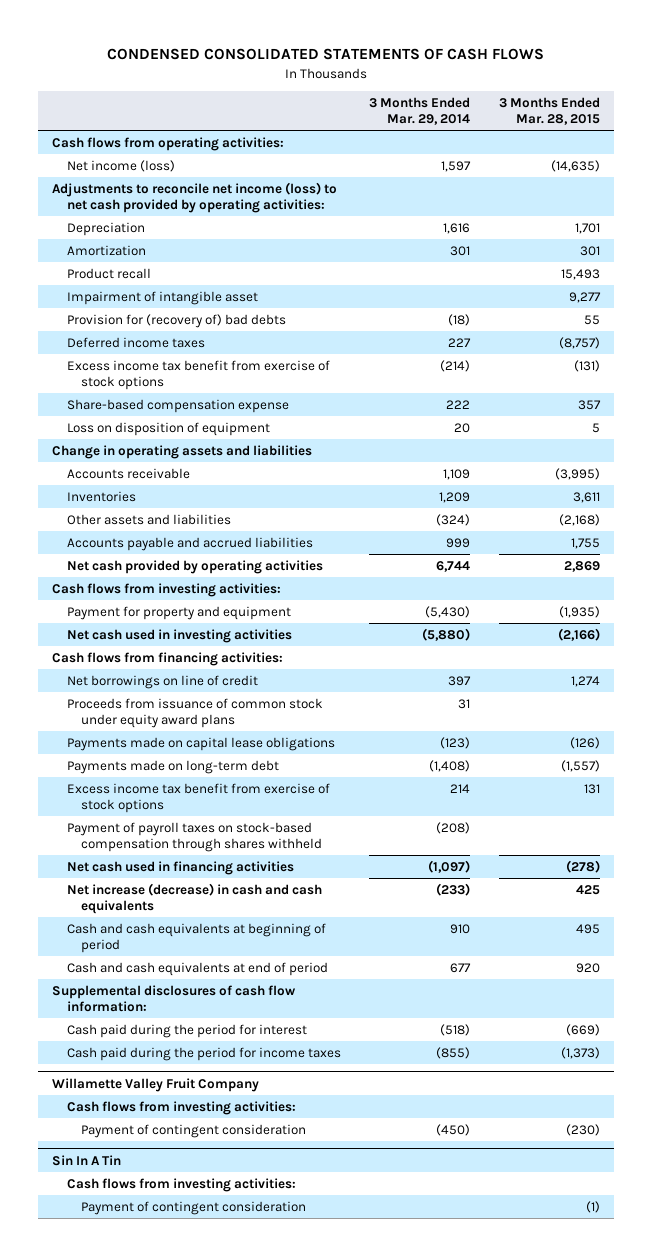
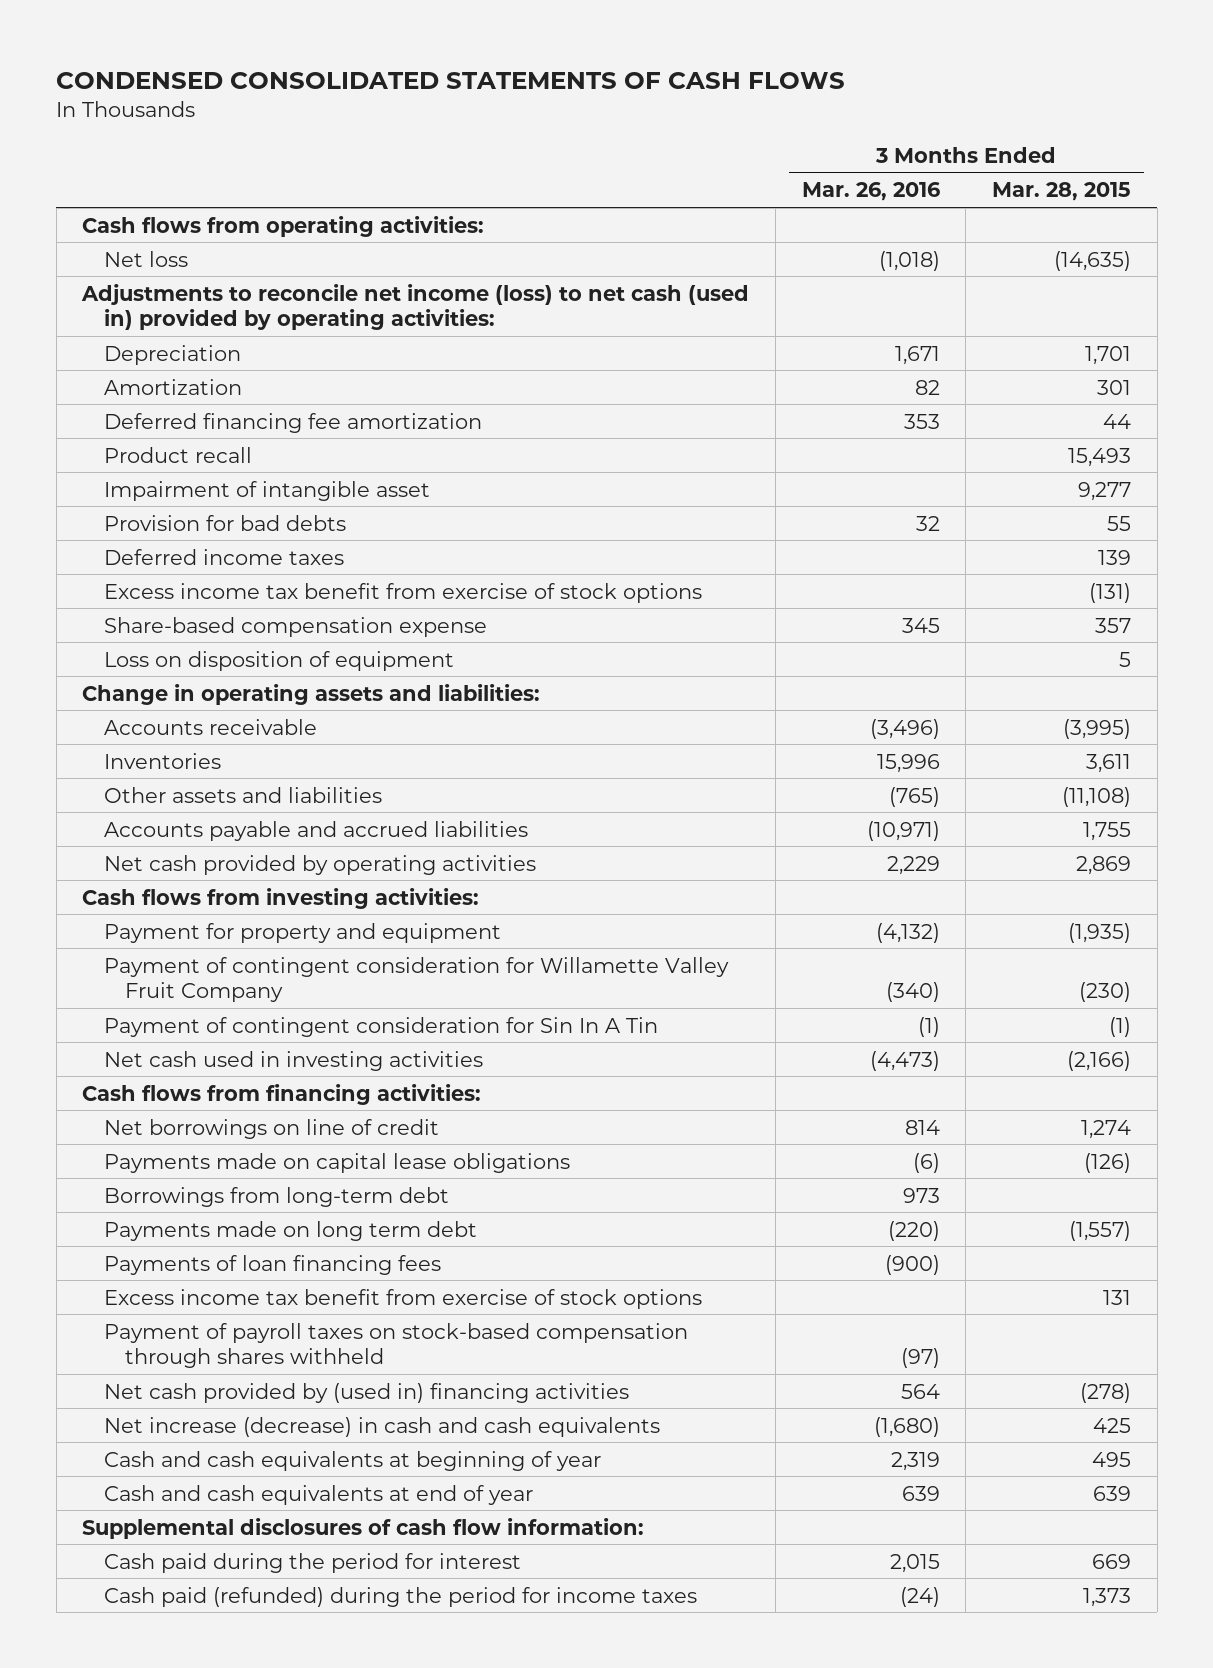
[369,97,471,125] 3 Months Ended Mar. 29, 2014 -> none
none -> [801,182,940,202] Mar. 26, 2016
[66,159,175,172] Net income (loss) -> [103,250,188,267] Net loss
[52,181,338,213] Adjustments to reconcile net income (loss) to net cash provided by operating activities: -> [81,283,750,330] Adjustments to reconcile net income (loss) to net cash (used in) provided by operating activities:
none -> [103,412,482,433] Deferred financing fee amortization
[66,313,286,328] Provision for (recovery of) bad debts -> [103,514,346,531] Provision for bad debts
[558,336,600,349] (8,757) -> [1098,549,1132,565] 139
[52,444,313,459] Change in operating assets and liabilities -> [82,683,541,705] Change in operating assets and liabilities:
[558,513,600,526] (2,168) -> [1062,786,1132,807] (11,108)
none -> [103,956,729,1002] Payment of contingent consideration for Willamette Valley Fruit Company
none -> [103,1016,658,1037] Payment of contingent consideration for Sin In A Tin
[66,697,323,728] Proceeds from issuance of common stock under equity award plans -> none
none -> [103,1186,449,1207] Borrowings from long-term debt
[66,759,279,774] Payments made on long-term debt -> [103,1220,477,1241] Payments made on long term debt
none -> [103,1254,441,1275] Payments of loan financing fees
[66,860,294,875] Net cash used in financing activities -> [103,1382,629,1403] Net cash provided by (used in) financing activities
[66,922,326,953] Cash and cash equivalents at beginning of period -> [103,1450,601,1471] Cash and cash equivalents at beginning of year
[66,961,328,976] Cash and cash equivalents at end of period -> [103,1484,533,1505] Cash and cash equivalents at end of year
[575,962,600,973] 920 -> [1093,1485,1132,1501] 639
[52,1077,260,1092] Willamette Valley Fruit Company -> none
[66,1100,296,1115] Cash flows from investing activities: -> none
[80,1123,306,1138] Payment of contingent consideration -> none
[52,1154,122,1166] Sin In A Tin -> none
[66,1177,296,1192] Cash flows from investing activities: -> none
[80,1200,306,1215] Payment of contingent consideration -> none
[565,1023,600,1036] (669) -> [1092,1553,1132,1569] 669
[66,1046,341,1061] Cash paid during the period for income taxes -> [103,1586,697,1607] Cash paid (refunded) during the period for income taxes
[560,1046,600,1059] (1,373) -> [1083,1587,1132,1607] 1,373

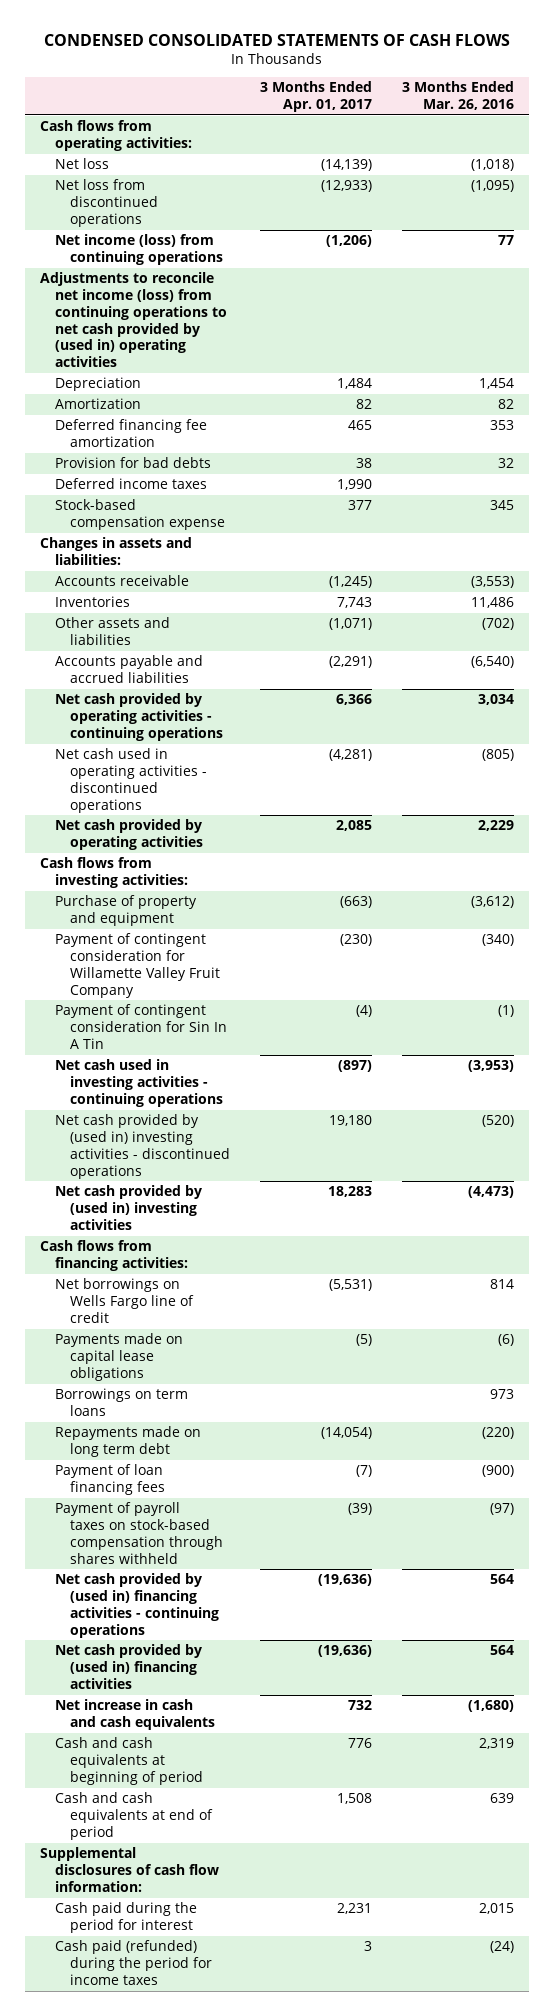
[992,182,1132,202] Mar. 28, 2015 -> none
none -> [259,81,372,113] 3 Months Ended Apr. 01, 2017
none -> [55,179,158,227] Net loss from discontinued operations
none -> [55,234,223,265] Net income (loss) from continuing operations
[81,283,750,330] Adjustments to reconcile net income (loss) to net cash (used in) provided by operating activities: -> [40,272,228,368] Adjustments to reconcile net income (loss) from continuing operations to net cash provided by (used in) operating activities
[894,345,940,365] 1,671 -> [478,378,514,390] 1,454
[103,446,252,463] Product recall -> none
[103,480,430,501] Impairment of intangible asset -> none
[103,582,702,603] Excess income tax benefit from exercise of stock options -> none
[103,650,454,671] Loss on disposition of equipment -> none
[103,616,487,637] Share-based compensation expense -> [55,499,225,530] Stock-based compensation expense
[82,683,541,705] Change in operating assets and liabilities: -> [40,537,193,565] Changes in assets and liabilities:
[869,718,940,739] (3,496) -> [470,576,514,589] (3,553)
[876,753,940,773] 15,996 -> [470,597,514,609] 11,486
[888,786,940,807] (765) -> [481,618,514,631] (702)
[866,820,940,841] (10,971) -> [470,656,514,669] (6,540)
none -> [55,693,223,741] Net cash provided by operating activities - continuing operations
none -> [55,748,207,813] Net cash used in operating activities - discontinued operations
[103,922,501,943] Payment for property and equipment -> [55,895,198,926] Purchase of property and equipment
[875,922,940,943] (4,132) -> [470,896,514,909] (3,612)
[103,1050,483,1071] Net cash used in investing activities -> [55,1059,223,1107] Net cash used in investing activities - continuing operations
[869,1050,940,1071] (4,473) -> [467,1060,514,1073] (3,953)
none -> [55,1114,230,1179] Net cash provided by (used in) investing activities - discontinued operations
none -> [55,1185,203,1230] Net cash provided by (used in) investing activities
[103,1118,439,1139] Net borrowings on line of credit -> [55,1278,194,1323] Net borrowings on Wells Fargo line of credit
[103,1288,702,1309] Excess income tax benefit from exercise of stock options -> none
[103,1186,449,1207] Borrowings from long-term debt -> [55,1388,189,1416] Borrowings on term loans
[103,1220,477,1241] Payments made on long term debt -> [55,1426,202,1457] Repayments made on long term debt
[103,1254,441,1275] Payments of loan financing fees -> [55,1464,165,1495] Payment of loan financing fees
none -> [55,1573,219,1638] Net cash provided by (used in) financing activities - continuing operations
[103,1416,660,1437] Net increase (decrease) in cash and cash equivalents -> [55,1699,215,1730] Net increase in cash and cash equivalents
[103,1450,601,1471] Cash and cash equivalents at beginning of year -> [55,1737,203,1785] Cash and cash equivalents at beginning of period
[103,1484,533,1505] Cash and cash equivalents at end of year -> [55,1792,213,1840] Cash and cash equivalents at end of period

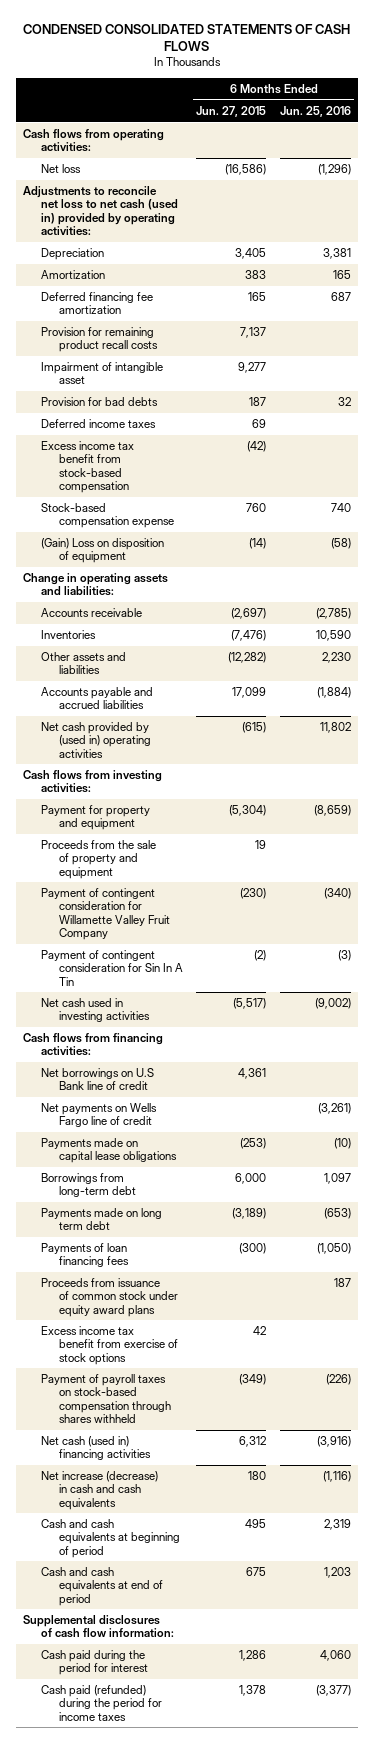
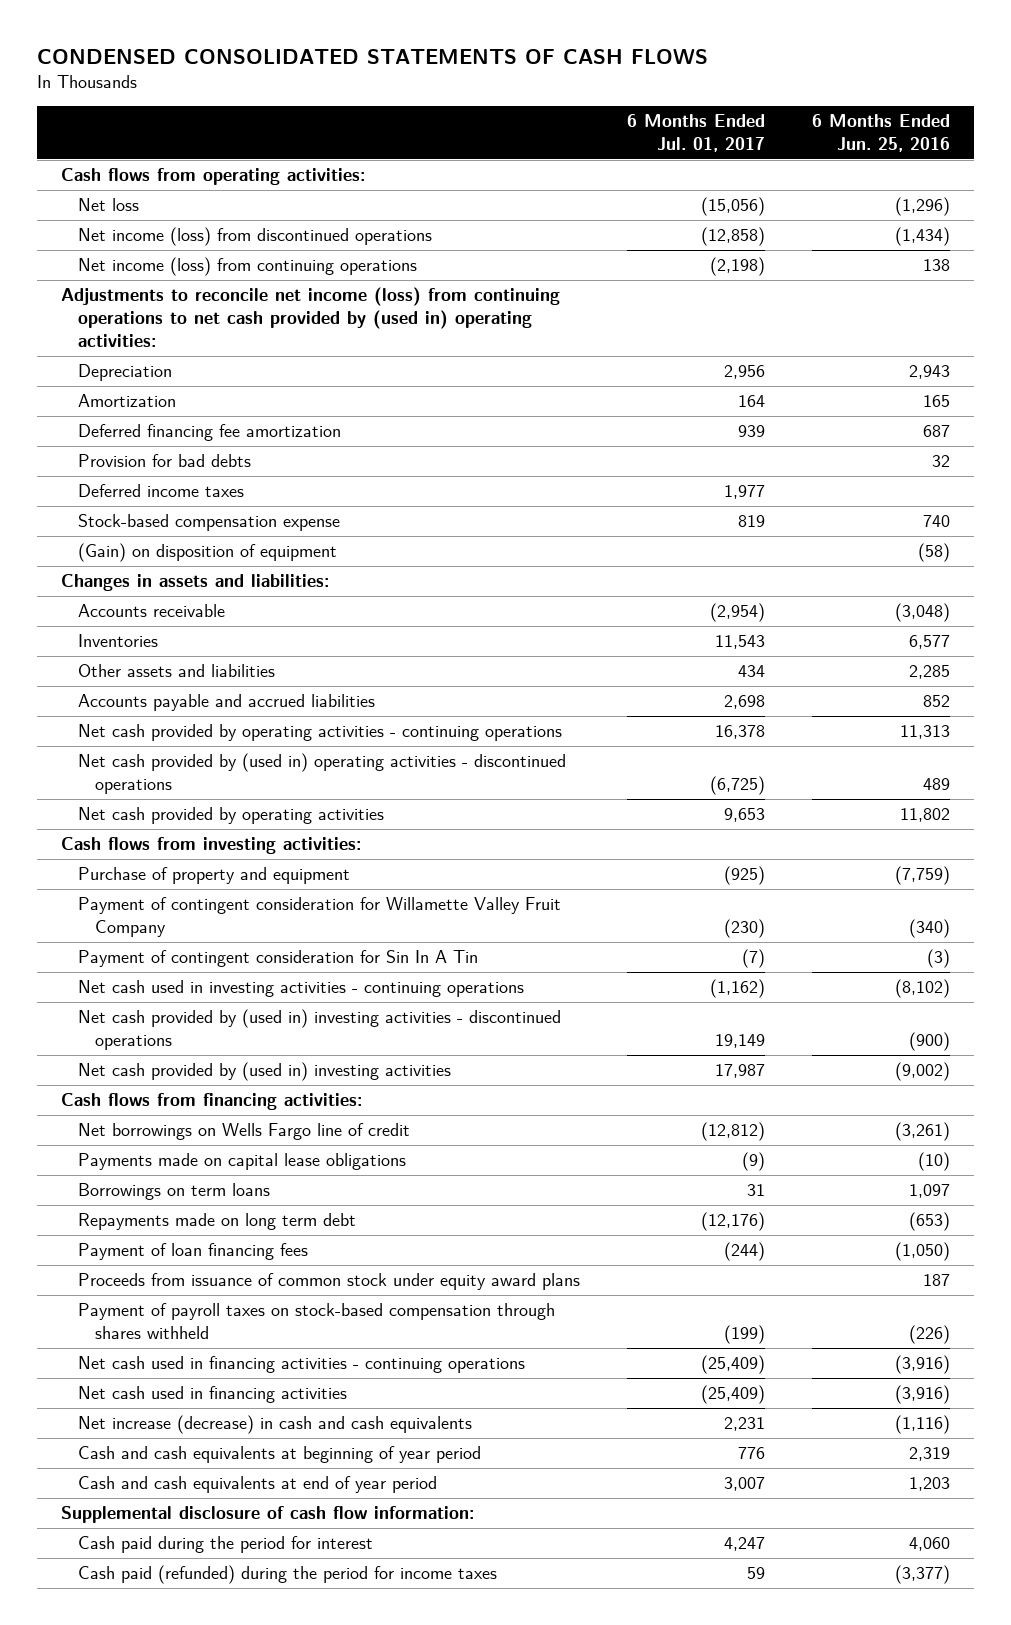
[196,105,267,117] Jun. 27, 2015 -> none
none -> [627,114,766,152] 6 Months Ended Jul. 01, 2017
none -> [77,227,432,247] Net income (loss) from discontinued operations
none -> [77,257,417,277] Net income (loss) from continuing operations
[23,186,178,236] Adjustments to reconcile net loss to net cash (used in) provided by operating activities: -> [60,287,560,347] Adjustments to reconcile net income (loss) from continuing operations to net cash provided by (used in) operating activities:
[322,248,351,260] 3,381 -> [909,365,951,380] 2,943
[40,327,158,353] Provision for remaining product recall costs -> none
[40,362,163,385] Impairment of intangible asset -> none
[40,441,134,493] Excess income tax benefit from stock-based compensation -> none
[40,538,164,564] (Gain) Loss on disposition of equipment -> [77,543,337,563] (Gain) on disposition of equipment
[23,573,169,597] Change in operating assets and liabilities: -> [60,574,329,592] Changes in assets and liabilities:
[315,608,351,620] (2,785) -> [895,603,951,623] (3,048)
[315,630,351,642] 10,590 -> [909,635,951,650] 6,577
[321,652,351,664] 2,230 -> [909,665,951,680] 2,285
[316,687,351,699] (1,884) -> [923,695,951,708] 852
[40,722,151,758] Net cash provided by (used in) operating activities -> [77,724,562,742] Net cash provided by operating activities - continuing operations
[319,722,351,734] 11,802 -> [900,725,951,740] 11,313
none -> [77,753,566,795] Net cash provided by (used in) operating activities - discontinued operations
none -> [77,807,384,825] Net cash provided by operating activities
[40,840,156,879] Proceeds from the sale of property and equipment -> none
[40,805,150,831] Payment for property and equipment -> [77,867,350,885] Purchase of property and equipment
[313,805,351,817] (8,659) -> [895,866,951,886] (7,759)
[40,998,150,1023] Net cash used in investing activities -> [77,980,524,998] Net cash used in investing activities - continuing operations
[314,998,351,1010] (9,002) -> [895,979,951,999] (8,102)
none -> [77,1009,561,1051] Net cash provided by (used in) investing activities - discontinued operations
none -> [77,1062,451,1082] Net cash provided by (used in) investing activities
[40,1068,154,1091] Net borrowings on U.S Bank line of credit -> none
[40,1103,157,1128] Net payments on Wells Fargo line of credit -> [77,1123,410,1141] Net borrowings on Wells Fargo line of credit
[40,1173,136,1198] Borrowings from long-term debt -> [77,1183,270,1201] Borrowings on term loans
[40,1208,162,1231] Payments made on long term debt -> [77,1213,356,1231] Repayments made on long term debt
[40,1243,129,1268] Payments of loan financing fees -> [77,1243,308,1261] Payment of loan financing fees
[40,1326,178,1365] Excess income tax benefit from exercise of stock options -> none
[40,1436,151,1461] Net cash (used in) financing activities -> [77,1356,525,1374] Net cash used in financing activities - continuing operations
none -> [77,1386,347,1404] Net cash used in financing activities
[40,1519,180,1558] Cash and cash equivalents at beginning of period -> [77,1446,481,1464] Cash and cash equivalents at beginning of year period
[40,1567,163,1606] Cash and cash equivalents at end of period -> [77,1476,437,1494] Cash and cash equivalents at end of year period
[23,1615,174,1639] Supplemental disclosures of cash flow information: -> [60,1506,474,1524] Supplemental disclosure of cash flow information:

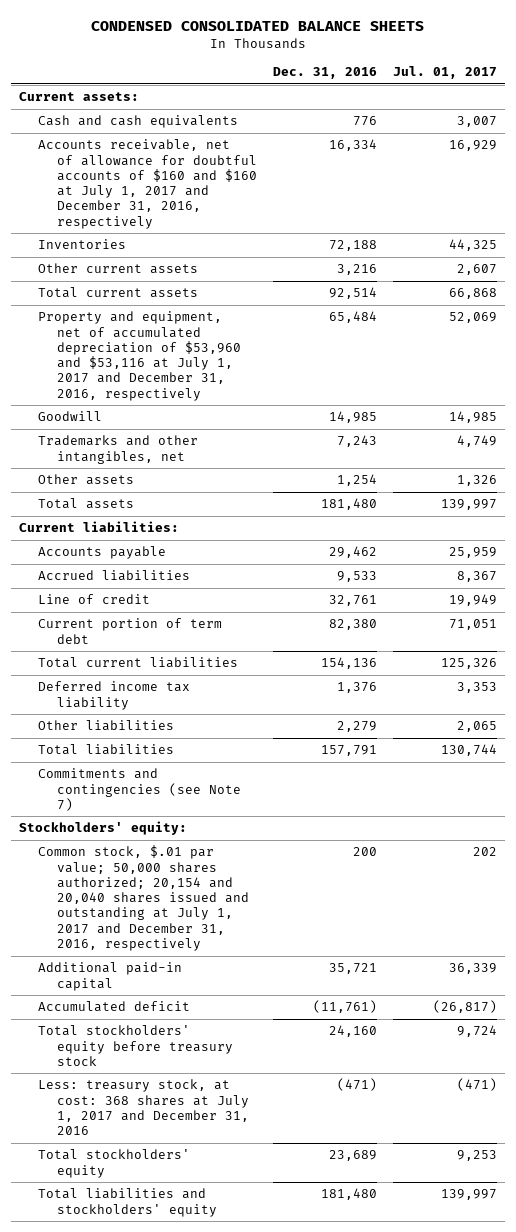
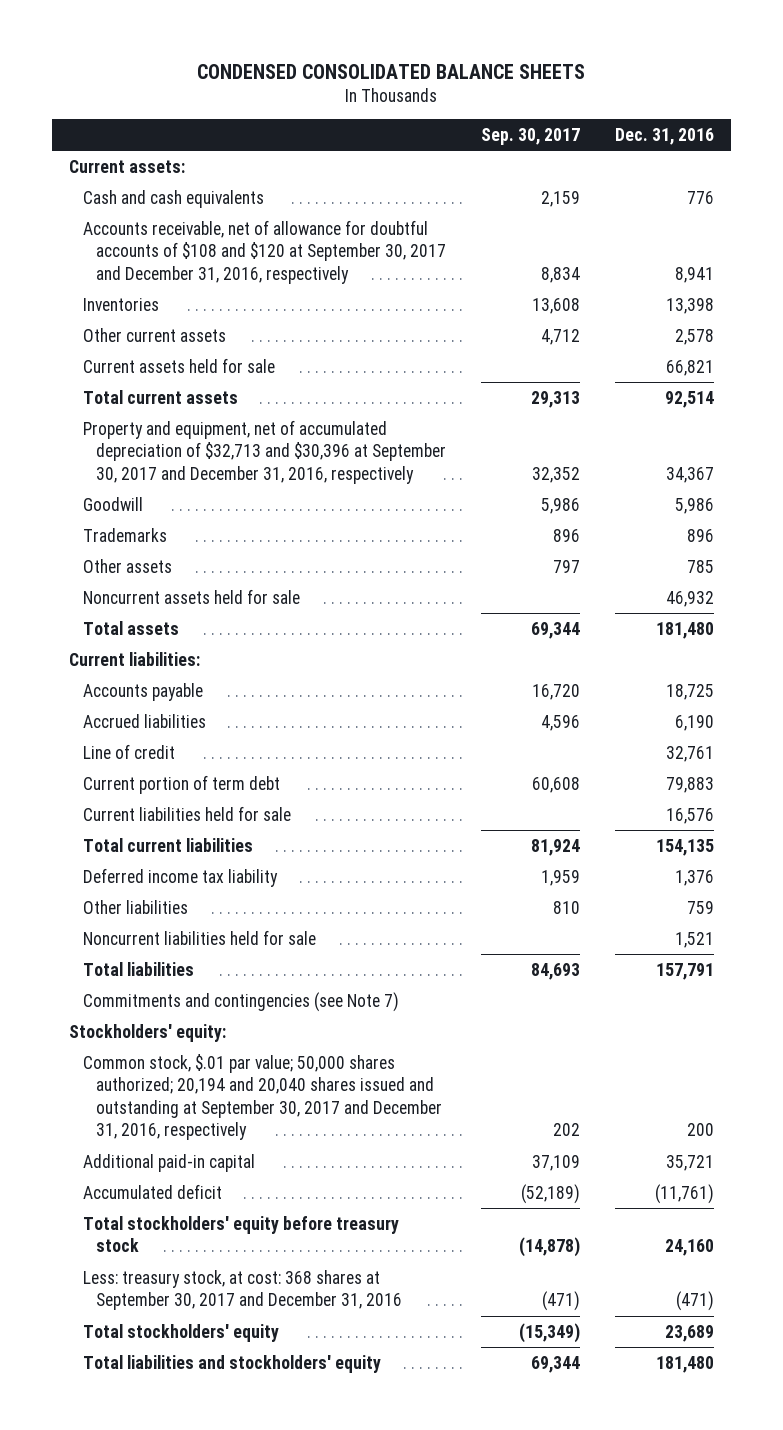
[393,66,498,80] Jul. 01, 2017 -> none
none -> [480,127,580,145] Sep. 30, 2017
[37,139,257,229] Accounts receivable, net of allowance for doubtful accounts of $160 and $160 at July 1, 2017 and December 31, 2016, respectively -> [82,219,446,284] Accounts receivable, net of allowance for doubtful accounts of $108 and $120 at September 30, 2017 and December 31, 2016, respectively
[328,139,377,152] 16,334 -> [674,266,714,283] 8,941
[328,240,377,252] 72,188 -> [665,297,714,314] 13,398
[336,264,377,276] 3,216 -> [674,328,714,345] 2,578
none -> [82,357,275,373] Current assets held for sale
[37,311,241,401] Property and equipment, net of accumulated depreciation of $53,960 and $53,116 at July 1, 2017 and December 31, 2016, respectively -> [82,419,446,484] Property and equipment, net of accumulated depreciation of $32,713 and $30,396 at September 30, 2017 and December 31, 2016, respectively
[328,311,377,324] 65,484 -> [665,466,714,483] 34,367
[328,411,377,424] 14,985 -> [674,497,714,514] 5,986
[37,435,198,464] Trademarks and other intangibles, net -> [82,527,167,542] Trademarks
[336,435,377,448] 7,243 -> [686,528,714,542] 896
[336,474,377,487] 1,254 -> [686,559,714,573] 785
none -> [82,588,300,604] Noncurrent assets held for sale
[328,546,377,559] 29,462 -> [665,683,714,700] 18,725
[336,571,377,583] 9,533 -> [674,714,714,731] 6,190
[328,619,377,631] 82,380 -> [665,776,714,793] 79,883
none -> [82,805,291,821] Current liabilities held for sale
[320,657,377,670] 154,136 -> [655,838,714,856] 154,135
[336,721,377,733] 2,279 -> [686,900,714,914] 759
none -> [82,929,316,945] Noncurrent liabilities held for sale
[37,845,249,952] Common stock, $.01 par value; 50,000 shares authorized; 20,154 and 20,040 shares issued and outstanding at July 1, 2017 and December 31, 2016, respectively -> [82,1053,442,1141] Common stock, $.01 par value; 50,000 shares authorized; 20,194 and 20,040 shares issued and outstanding at September 30, 2017 and December 31, 2016, respectively
[37,1079,249,1136] Less: treasury stock, at cost: 368 shares at July 1, 2017 and December 31, 2016 -> [82,1269,402,1311] Less: treasury stock, at cost: 368 shares at September 30, 2017 and December 31, 2016

